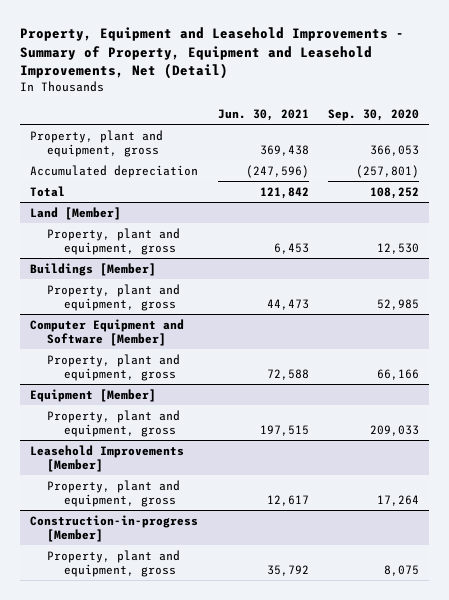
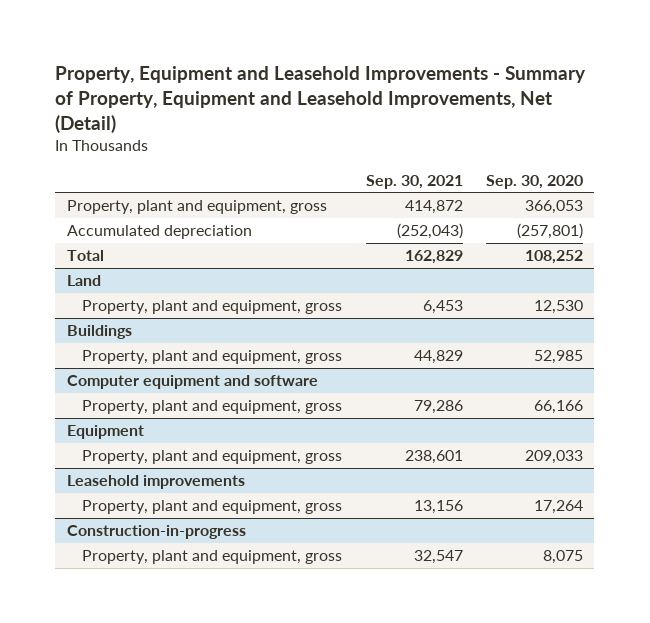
[217,108,309,121] Jun. 30, 2021 -> none
none -> [365,174,463,189] Sep. 30, 2021
[29,206,121,220] Land [Member] -> [66,275,101,287] Land
[29,262,156,276] Buildings [Member] -> [66,325,132,340] Buildings
[29,318,184,346] Computer Equipment and Software [Member] -> [66,375,318,390] Computer equipment and software
[29,388,156,402] Equipment [Member] -> [66,425,144,440] Equipment
[29,444,184,472] Leasehold Improvements [Member] -> [66,475,245,490] Leasehold improvements
[29,514,198,542] Construction-in-progress [Member] -> [66,525,246,540] Construction-in-progress

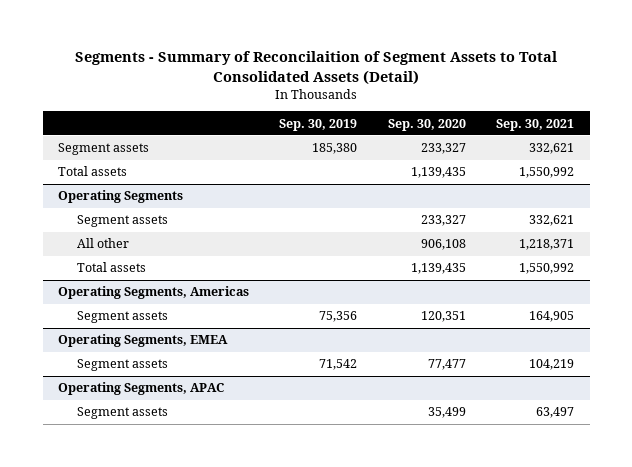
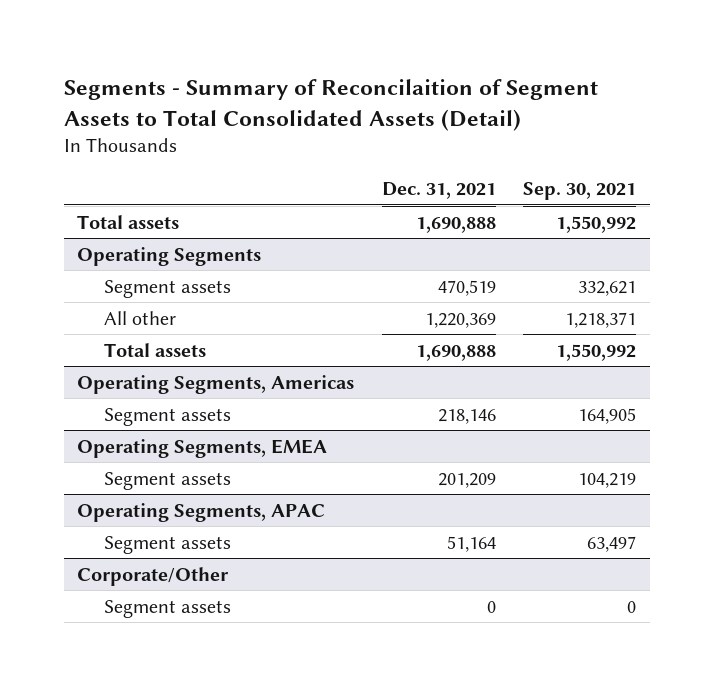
[279,118,358,131] Sep. 30, 2019 -> none
[387,118,466,131] Sep. 30, 2020 -> none
none -> [381,181,496,199] Dec. 31, 2021
[57,143,149,156] Segment assets -> none
none -> [77,566,230,586] Corporate/Other
none -> [103,599,231,618] Segment assets

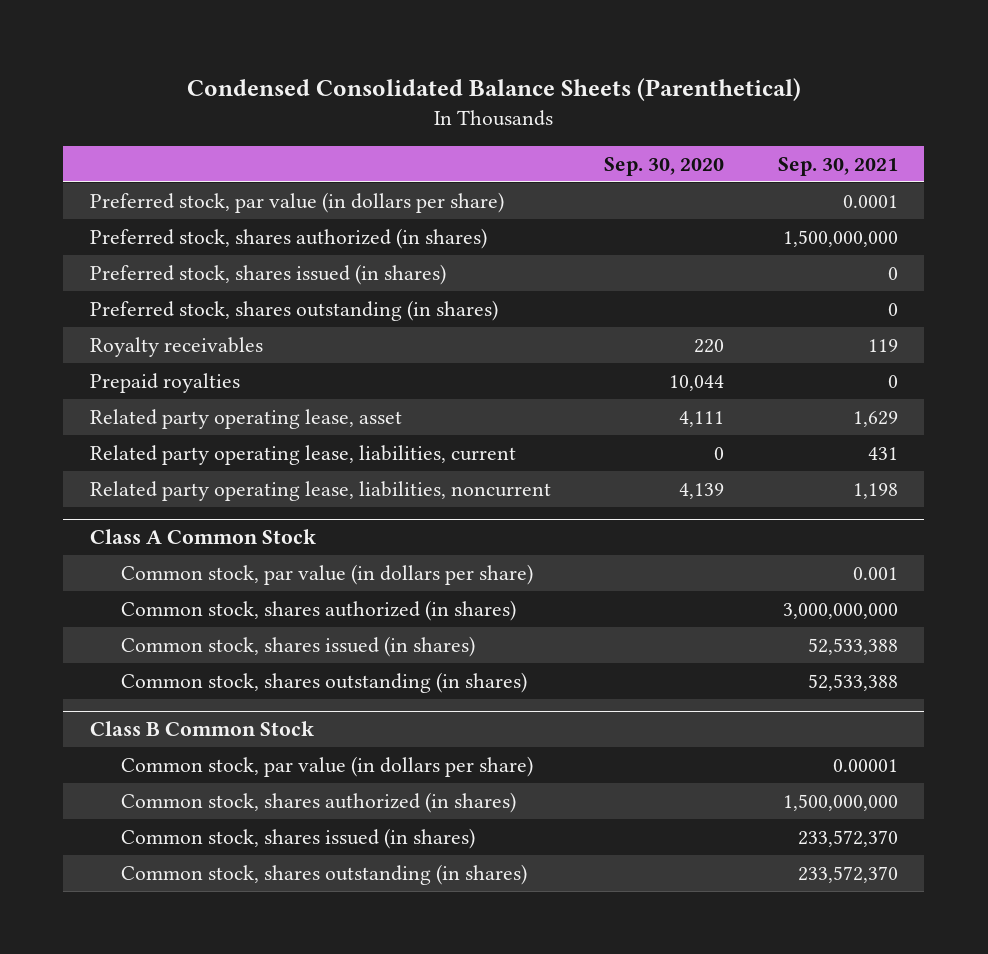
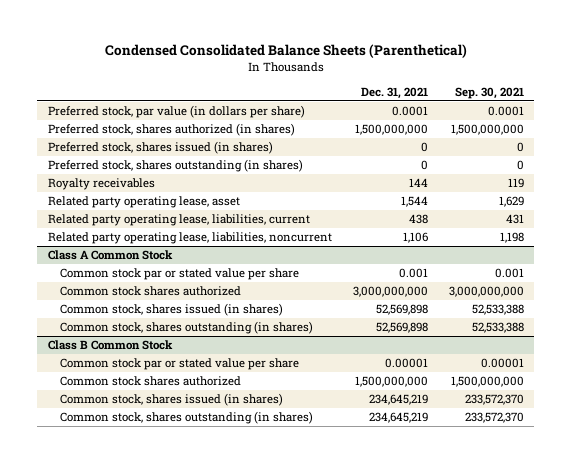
[604,156,725,176] Sep. 30, 2020 -> none
none -> [360,87,428,100] Dec. 31, 2021
[89,372,240,393] Prepaid royalties -> none
[121,563,534,585] Common stock, par value (in dollars per share) -> [59,268,299,281] Common stock par or stated value per share
[121,599,517,621] Common stock, shares authorized (in shares) -> [59,286,241,297] Common stock shares authorized
[121,755,534,777] Common stock, par value (in dollars per share) -> [59,358,299,371] Common stock par or stated value per share
[121,791,517,813] Common stock, shares authorized (in shares) -> [59,376,241,387] Common stock shares authorized

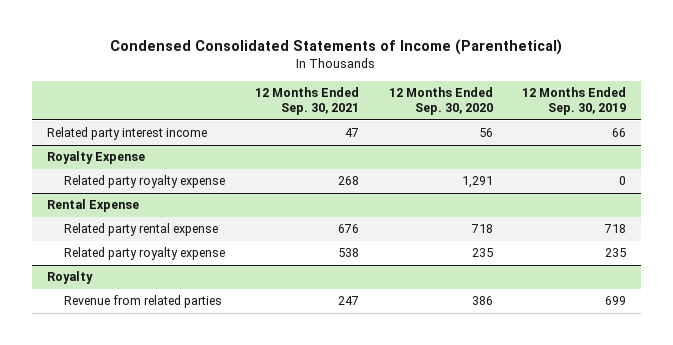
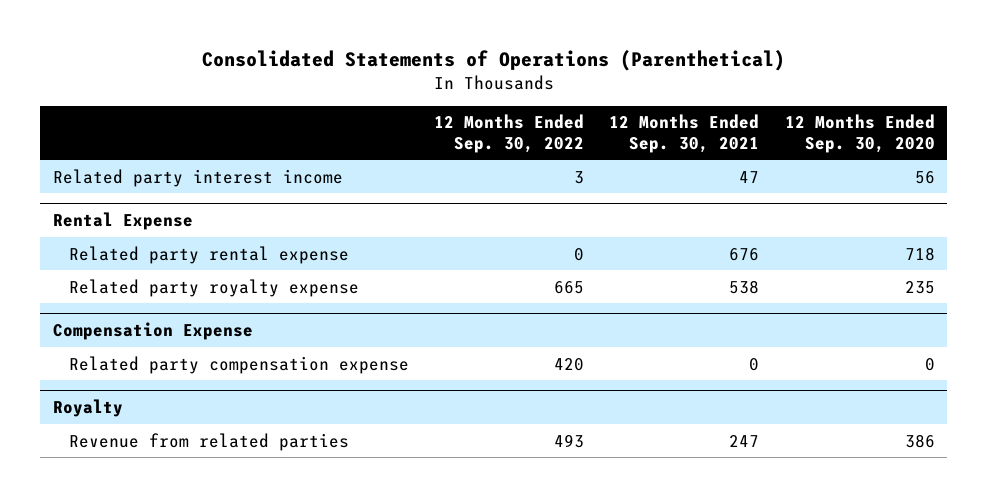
[110,39,563,56] Condensed Consolidated Statements of Income (Parenthetical) -> [201,50,785,72] Consolidated Statements of Operations (Parenthetical)
[522,87,627,116] 12 Months Ended Sep. 30, 2019 -> none
none -> [433,114,584,153] 12 Months Ended Sep. 30, 2022
[46,151,145,165] Royalty Expense -> none
[64,175,226,189] Related party royalty expense -> none
none -> [52,321,253,340] Compensation Expense
none -> [68,355,409,374] Related party compensation expense

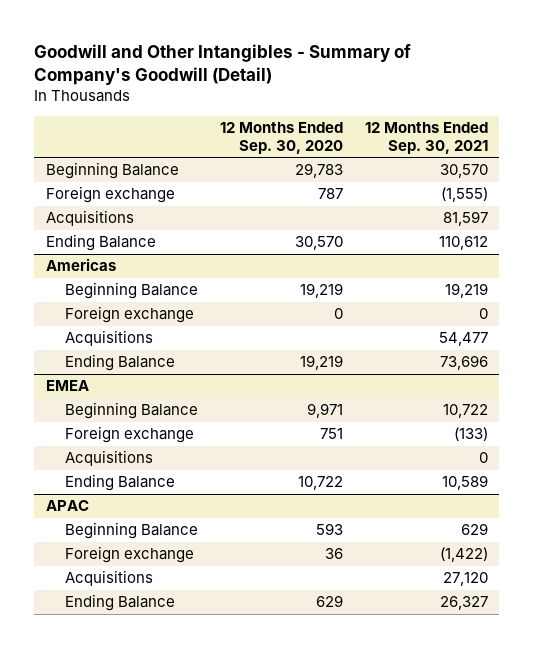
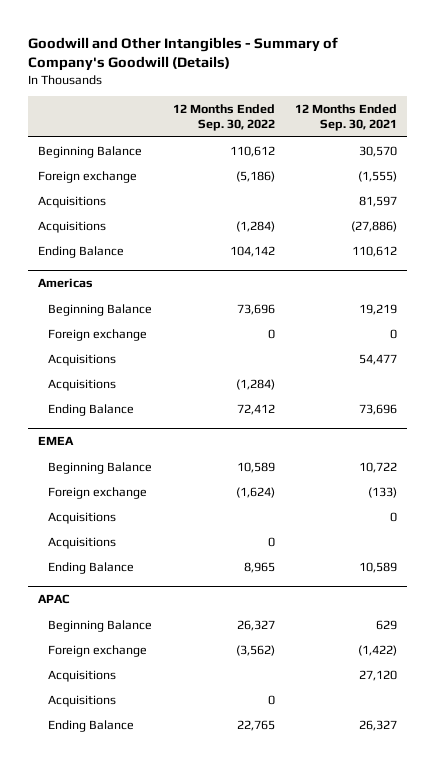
[34,43,412,85] Goodwill and Other Intangibles - Summary of Company's Goodwill (Detail) -> [28,36,339,71] Goodwill and Other Intangibles - Summary of Company's Goodwill (Details)
[220,121,344,154] 12 Months Ended Sep. 30, 2020 -> none
none -> [172,103,275,132] 12 Months Ended Sep. 30, 2022
none -> [38,220,107,233] Acquisitions
none -> [48,378,117,391] Acquisitions
none -> [48,536,117,549] Acquisitions
none -> [48,694,117,707] Acquisitions

